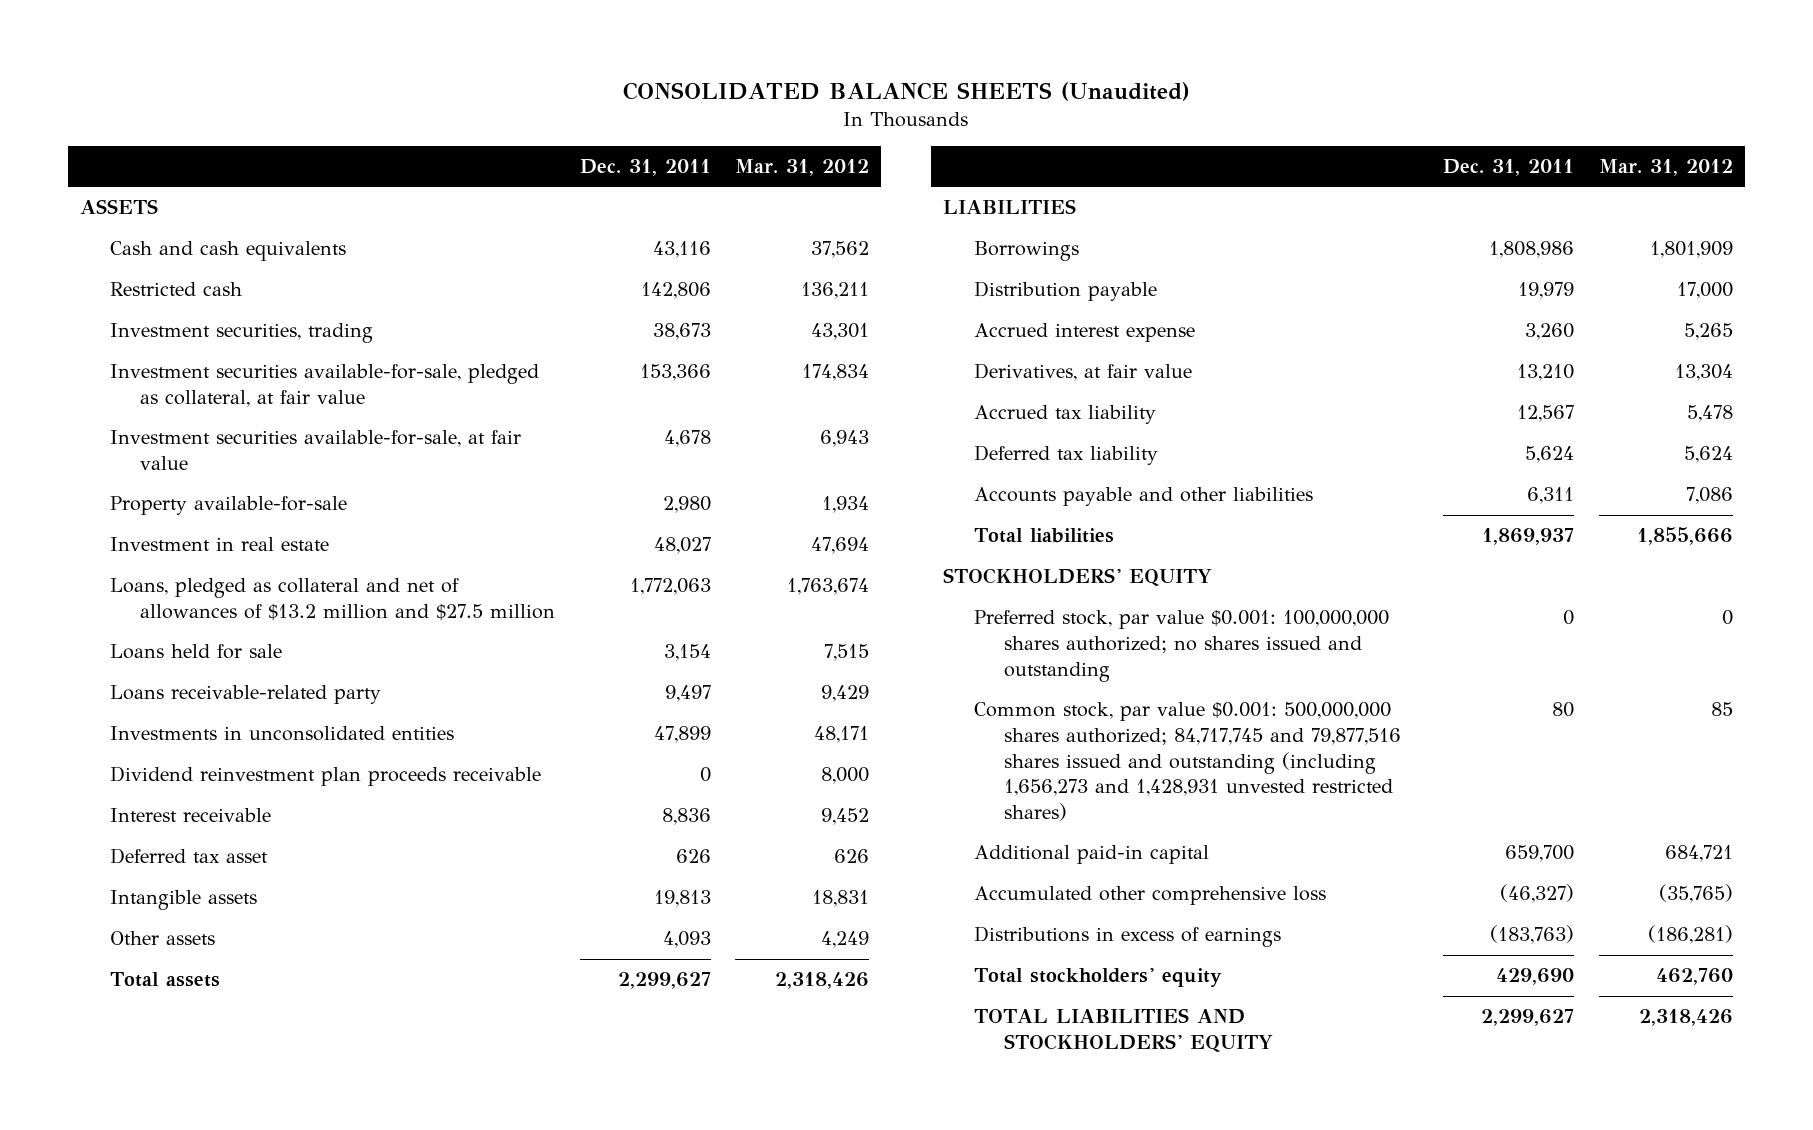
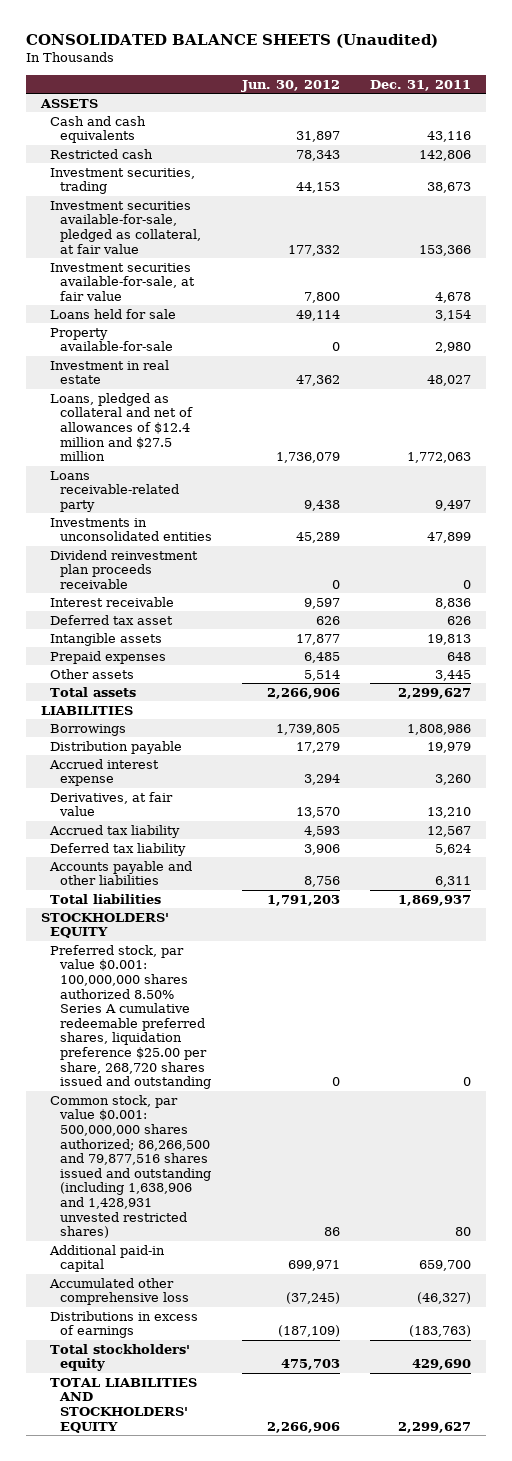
[735,158,870,176] Mar. 31, 2012 -> none
none -> [240,79,340,92] Jun. 30, 2012
[110,644,283,660] Loans held for sale -> [50,308,177,319] Loans held for sale
[110,578,556,620] Loans, pledged as collateral and net of allowances of $13.2 million and $27.5 million -> [50,392,193,462] Loans, pledged as collateral and net of allowances of $12.4 million and $27.5 million
none -> [50,650,167,664] Prepaid expenses
[662,931,711,949] 4,093 -> [434,669,471,681] 3,445
[973,610,1389,682] Preferred stock, par value $0.001: 100,000,000 shares authorized; no shares issued and outstanding -> [50,944,211,1090] Preferred stock, par value $0.001: 100,000,000 shares authorized 8.50% Series A cumulative redeemable preferred shares, liquidation preference $25.00 per share, 268,720 shares issued and outstanding
[973,702,1401,821] Common stock, par value $0.001: 500,000,000 shares authorized; 84,717,745 and 79,877,516 shares issued and outstanding (including 1,656,273 and 1,428,931 unvested restricted shares) -> [50,1094,211,1239] Common stock, par value $0.001: 500,000,000 shares authorized; 86,266,500 and 79,877,516 shares issued and outstanding (including 1,638,906 and 1,428,931 unvested restricted shares)

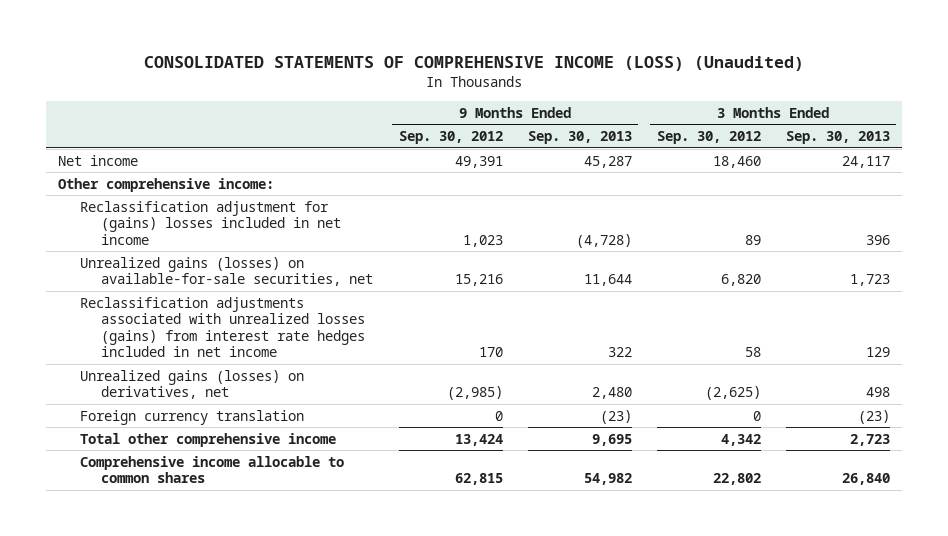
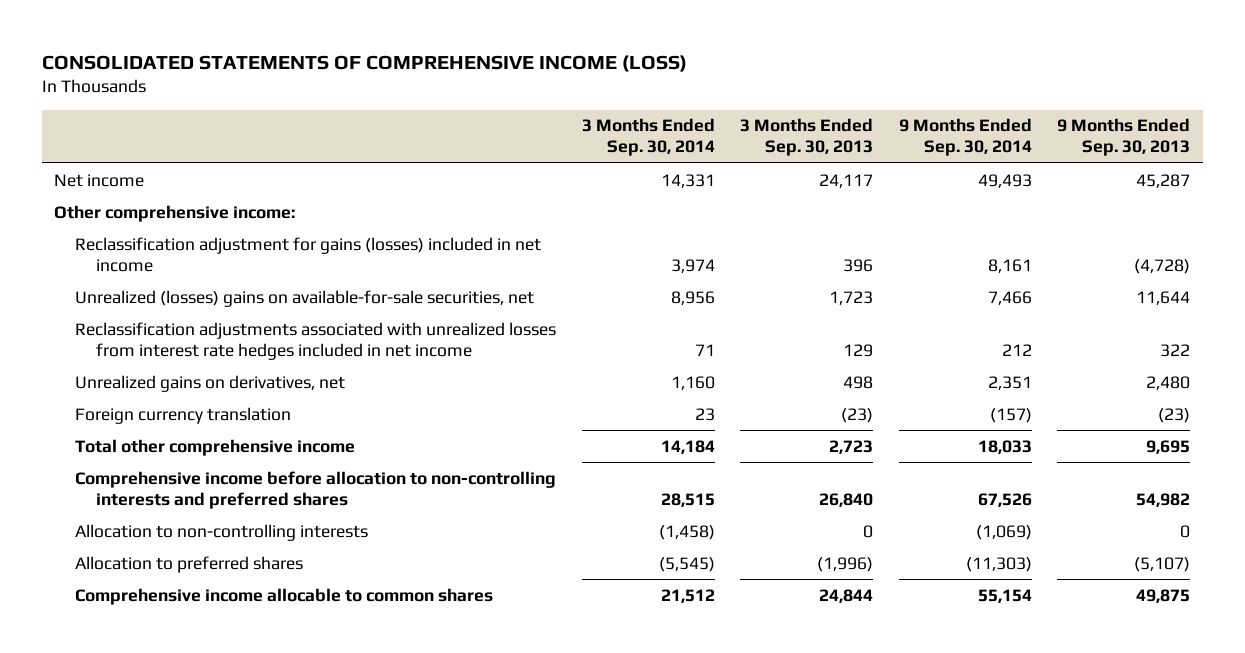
[143,55,804,71] CONSOLIDATED STATEMENTS OF COMPREHENSIVE INCOME (LOSS) (Unaudited) -> [41,54,687,72] CONSOLIDATED STATEMENTS OF COMPREHENSIVE INCOME (LOSS)
[398,131,503,145] Sep. 30, 2012 -> none
[656,131,761,145] Sep. 30, 2012 -> none
none -> [581,118,715,157] 3 Months Ended Sep. 30, 2014
none -> [898,118,1032,157] 9 Months Ended Sep. 30, 2014
[79,200,342,245] Reclassification adjustment for (gains) losses included in net income -> [75,236,542,272] Reclassification adjustment for gains (losses) included in net income
[79,256,374,287] Unrealized gains (losses) on available-for-sale securities, net -> [75,289,535,307] Unrealized (losses) gains on available-for-sale securities, net
[79,296,366,358] Reclassification adjustments associated with unrealized losses (gains) from interest rate hedges included in net income -> [75,321,557,360] Reclassification adjustments associated with unrealized losses from interest rate hedges included in net income
[79,369,304,400] Unrealized gains (losses) on derivatives, net -> [75,374,346,392] Unrealized gains on derivatives, net
none -> [75,470,557,509] Comprehensive income before allocation to non-controlling interests and preferred shares
none -> [75,523,369,541] Allocation to non-controlling interests
none -> [75,555,304,573] Allocation to preferred shares
[583,473,632,486] 54,982 -> [1136,588,1191,603] 49,875
[841,473,890,486] 26,840 -> [819,588,874,603] 24,844

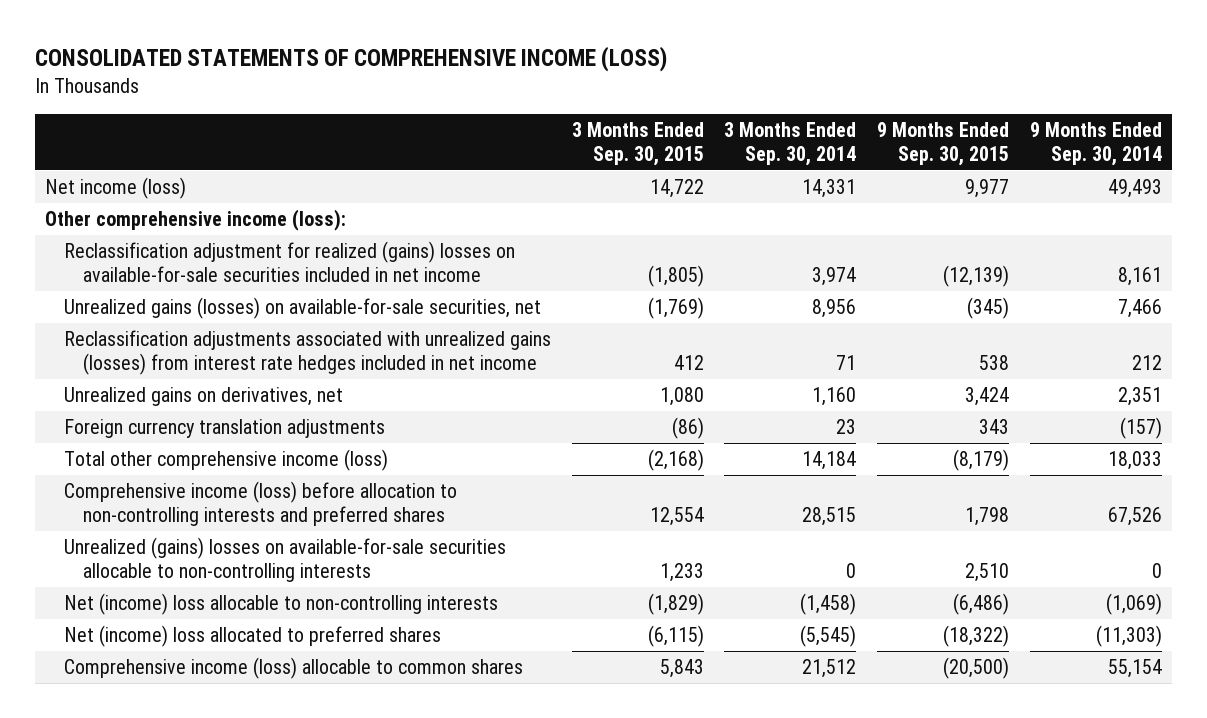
[740,118,874,157] 3 Months Ended Sep. 30, 2013 -> none
[1057,118,1191,157] 9 Months Ended Sep. 30, 2013 -> none
none -> [571,121,704,167] 3 Months Ended Sep. 30, 2015
none -> [877,121,1010,167] 9 Months Ended Sep. 30, 2015
[54,173,145,187] Net income -> [45,177,187,200] Net income (loss)
[54,204,296,222] Other comprehensive income: -> [45,209,347,232] Other comprehensive income (loss):
[75,236,542,272] Reclassification adjustment for gains (losses) included in net income -> [64,241,516,283] Reclassification adjustment for realized (gains) losses on available-for-sale securities included in net income
[75,289,535,307] Unrealized (losses) gains on available-for-sale securities, net -> [64,297,542,320] Unrealized gains (losses) on available-for-sale securities, net
[75,321,557,360] Reclassification adjustments associated with unrealized losses from interest rate hedges included in net income -> [64,330,552,376] Reclassification adjustments associated with unrealized gains (losses) from interest rate hedges included in net income
[75,406,292,424] Foreign currency translation -> [64,419,386,439] Foreign currency translation adjustments
[75,438,356,456] Total other comprehensive income -> [64,449,389,472] Total other comprehensive income (loss)
[75,470,557,509] Comprehensive income before allocation to non-controlling interests and preferred shares -> [64,481,458,527] Comprehensive income (loss) before allocation to non-controlling interests and preferred shares
none -> [64,537,507,583] Unrealized (gains) losses on available-for-sale securities allocable to non-controlling interests
[75,523,369,541] Allocation to non-controlling interests -> [64,593,499,616] Net (income) loss allocable to non-controlling interests
[75,555,304,573] Allocation to preferred shares -> [64,625,442,648] Net (income) loss allocated to preferred shares
[75,587,494,605] Comprehensive income allocable to common shares -> [64,657,524,680] Comprehensive income (loss) allocable to common shares

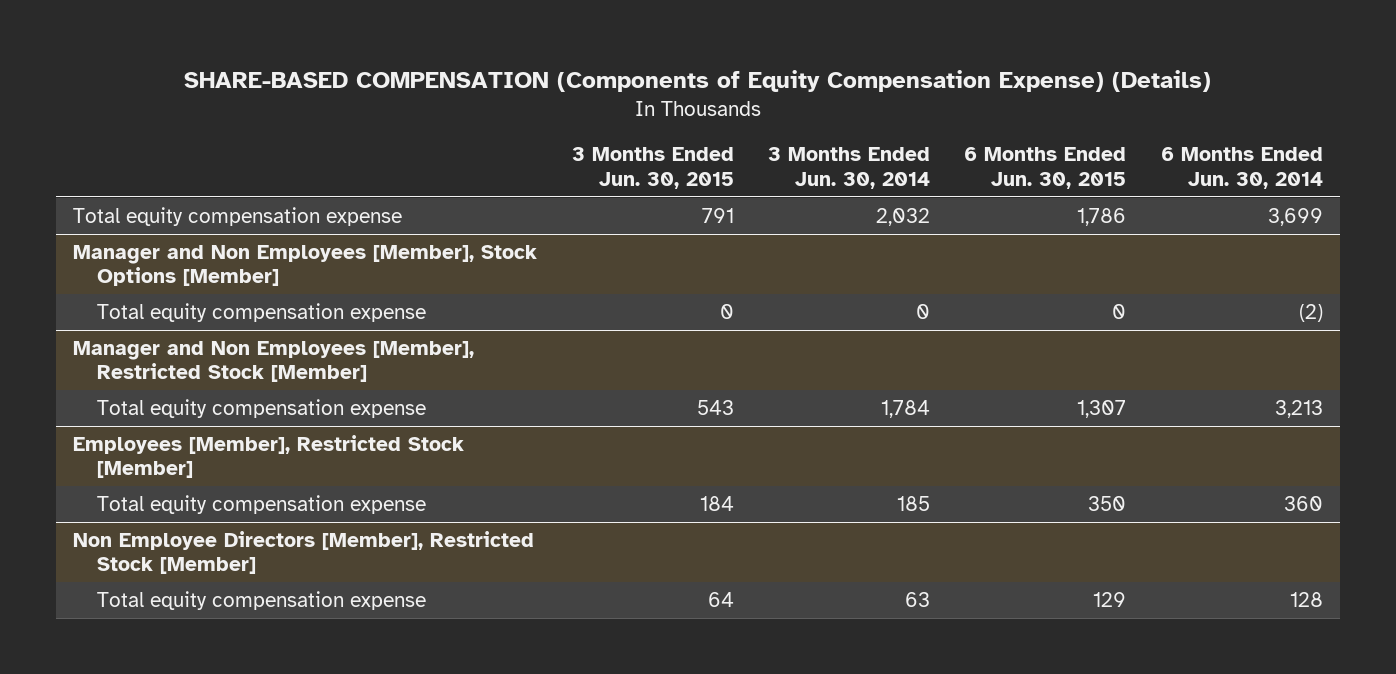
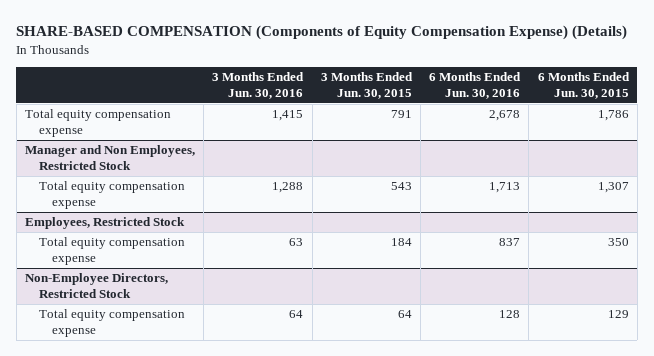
[768,147,931,189] 3 Months Ended Jun. 30, 2014 -> none
[1160,147,1323,189] 6 Months Ended Jun. 30, 2014 -> none
none -> [212,72,305,99] 3 Months Ended Jun. 30, 2016
none -> [429,72,522,99] 6 Months Ended Jun. 30, 2016
[73,244,538,287] Manager and Non Employees [Member], Stock Options [Member] -> none
[96,302,426,322] Total equity compensation expense -> none
[73,340,475,383] Manager and Non Employees [Member], Restricted Stock [Member] -> [24,145,195,170] Manager and Non Employees, Restricted Stock
[73,434,465,479] Employees [Member], Restricted Stock [Member] -> [24,217,185,230] Employees, Restricted Stock
[73,530,535,575] Non Employee Directors [Member], Restricted Stock [Member] -> [24,273,168,298] Non-Employee Directors, Restricted Stock

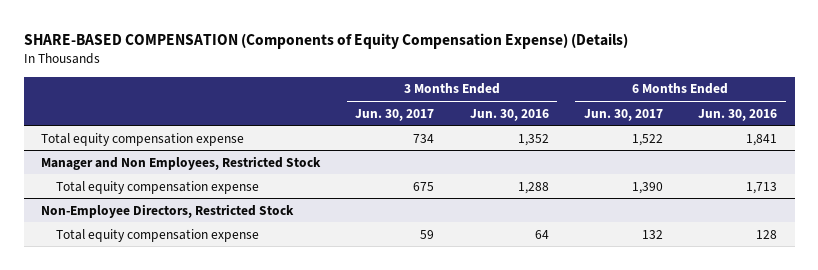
[320,72,413,99] 3 Months Ended Jun. 30, 2015 -> none
[537,72,630,99] 6 Months Ended Jun. 30, 2015 -> none
none -> [355,108,435,121] Jun. 30, 2017
none -> [583,108,663,121] Jun. 30, 2017
[272,110,304,122] 1,415 -> [517,133,549,146] 1,352
[489,110,521,122] 2,678 -> [745,133,777,146] 1,841
[24,217,185,230] Employees, Restricted Stock -> none
[38,237,185,265] Total equity compensation expense -> none

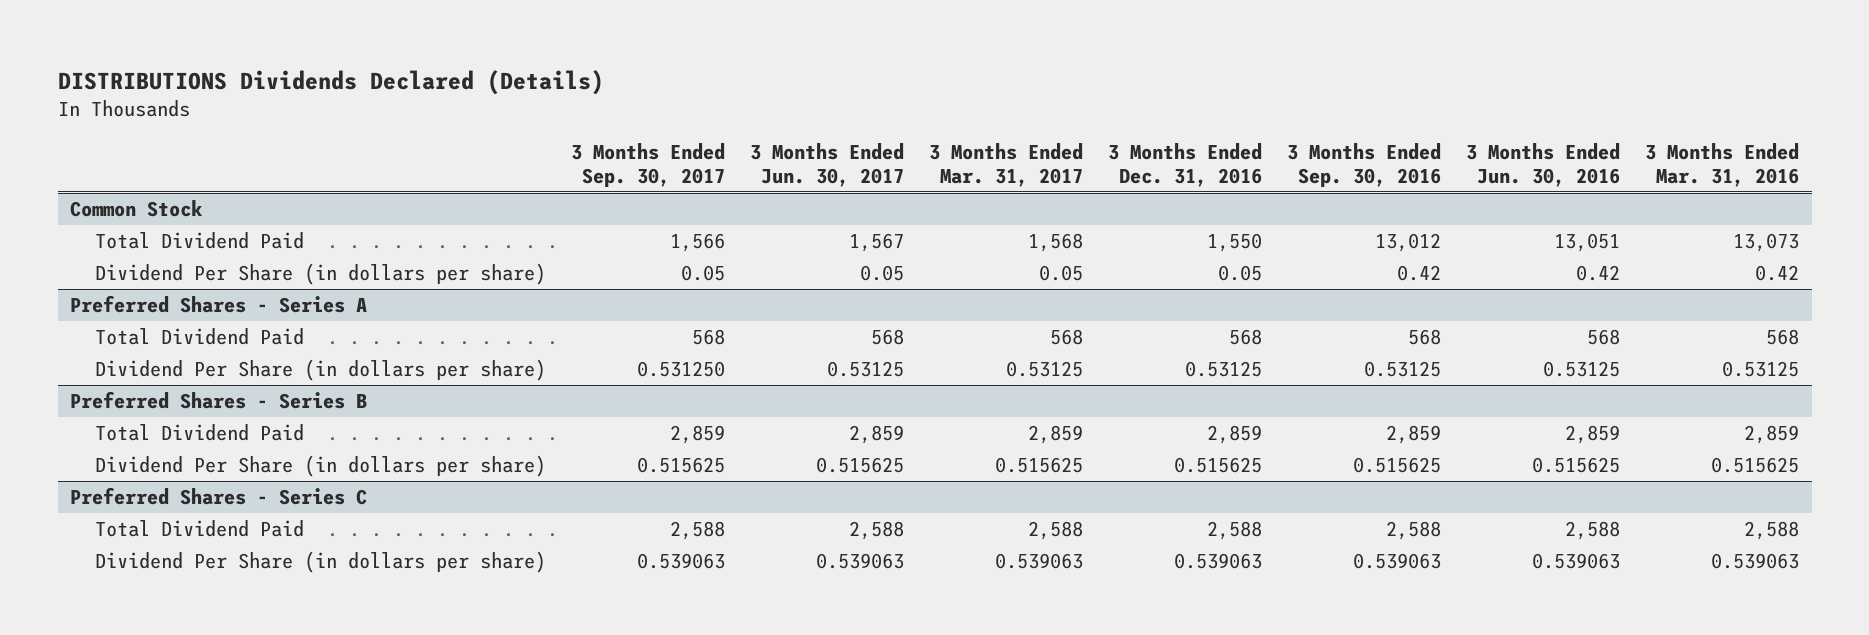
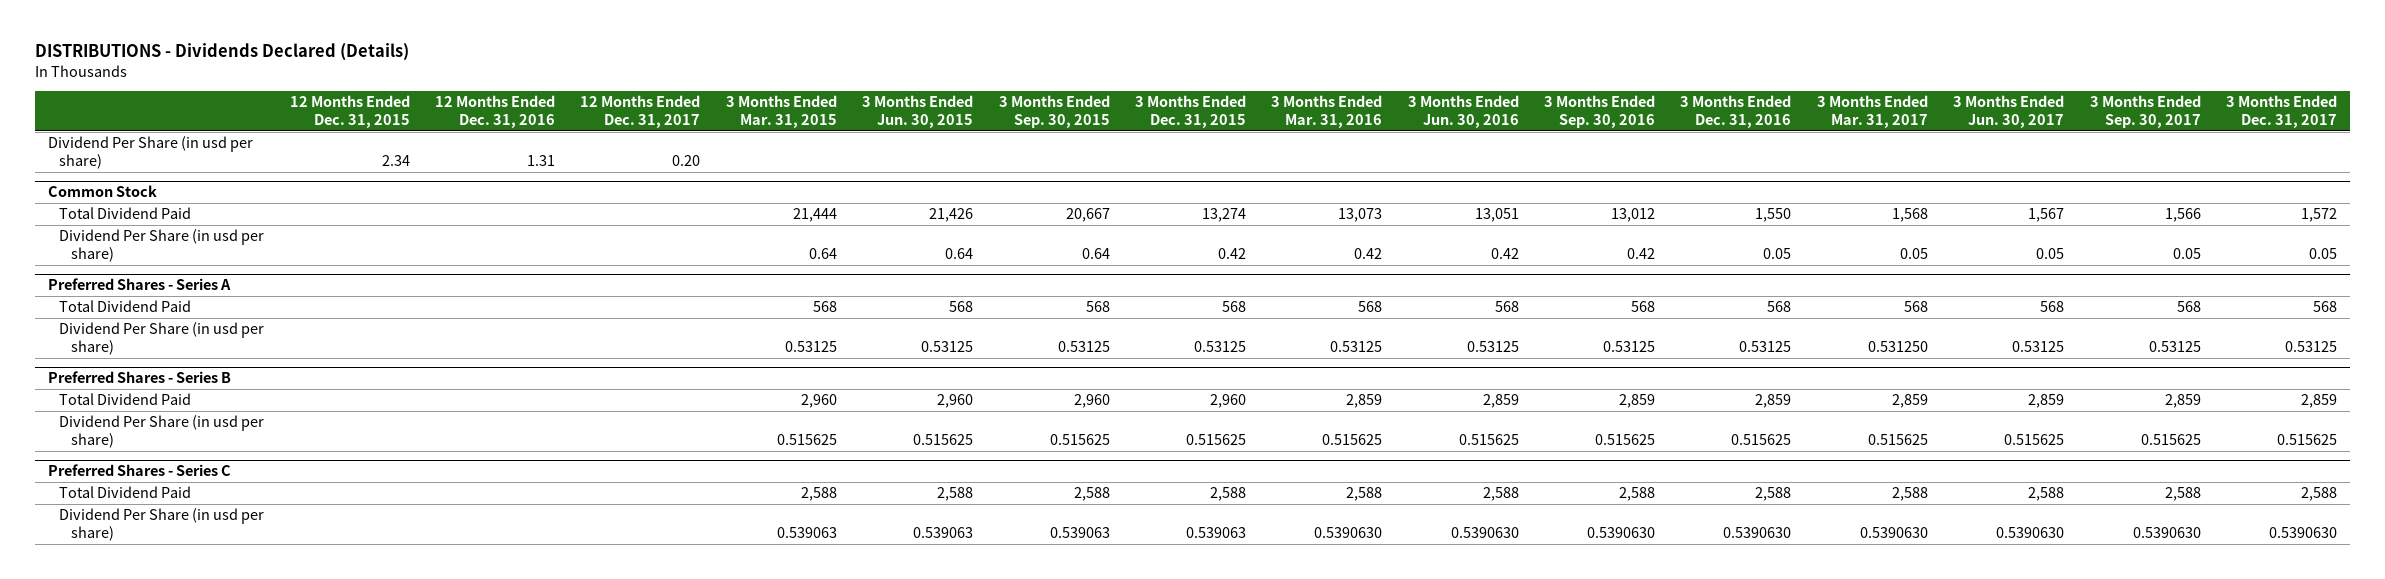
[57,69,604,95] DISTRIBUTIONS Dividends Declared (Details) -> [34,43,409,62] DISTRIBUTIONS - Dividends Declared (Details)
none -> [289,95,410,129] 12 Months Ended Dec. 31, 2015
none -> [435,95,556,129] 12 Months Ended Dec. 31, 2016
none -> [580,95,701,129] 12 Months Ended Dec. 31, 2017
none -> [725,95,837,129] 3 Months Ended Mar. 31, 2015
none -> [862,95,974,129] 3 Months Ended Jun. 30, 2015
none -> [998,95,1110,129] 3 Months Ended Sep. 30, 2015
none -> [1134,95,1246,129] 3 Months Ended Dec. 31, 2015
none -> [2225,95,2337,129] 3 Months Ended Dec. 31, 2017
none -> [47,136,253,170] Dividend Per Share (in usd per share)
[94,263,546,286] Dividend Per Share (in dollars per share) -> [59,229,265,263] Dividend Per Share (in usd per share)
[94,359,546,382] Dividend Per Share (in dollars per share) -> [59,322,265,356] Dividend Per Share (in usd per share)
[636,361,725,378] 0.531250 -> [2148,341,2201,353] 0.53125
[1005,361,1083,378] 0.53125 -> [1867,341,1928,353] 0.531250
[94,455,546,478] Dividend Per Share (in dollars per share) -> [59,415,265,449] Dividend Per Share (in usd per share)
[94,551,546,574] Dividend Per Share (in dollars per share) -> [59,508,265,542] Dividend Per Share (in usd per share)
[636,553,725,570] 0.539063 -> [2132,527,2201,539] 0.5390630
[815,553,904,570] 0.539063 -> [1996,527,2065,539] 0.5390630
[994,553,1083,570] 0.539063 -> [1859,527,1928,539] 0.5390630
[1173,553,1262,570] 0.539063 -> [1723,527,1792,539] 0.5390630
[1352,553,1441,570] 0.539063 -> [1587,527,1656,539] 0.5390630
[1531,553,1620,570] 0.539063 -> [1450,527,1519,539] 0.5390630
[1711,553,1800,570] 0.539063 -> [1314,527,1383,539] 0.5390630

